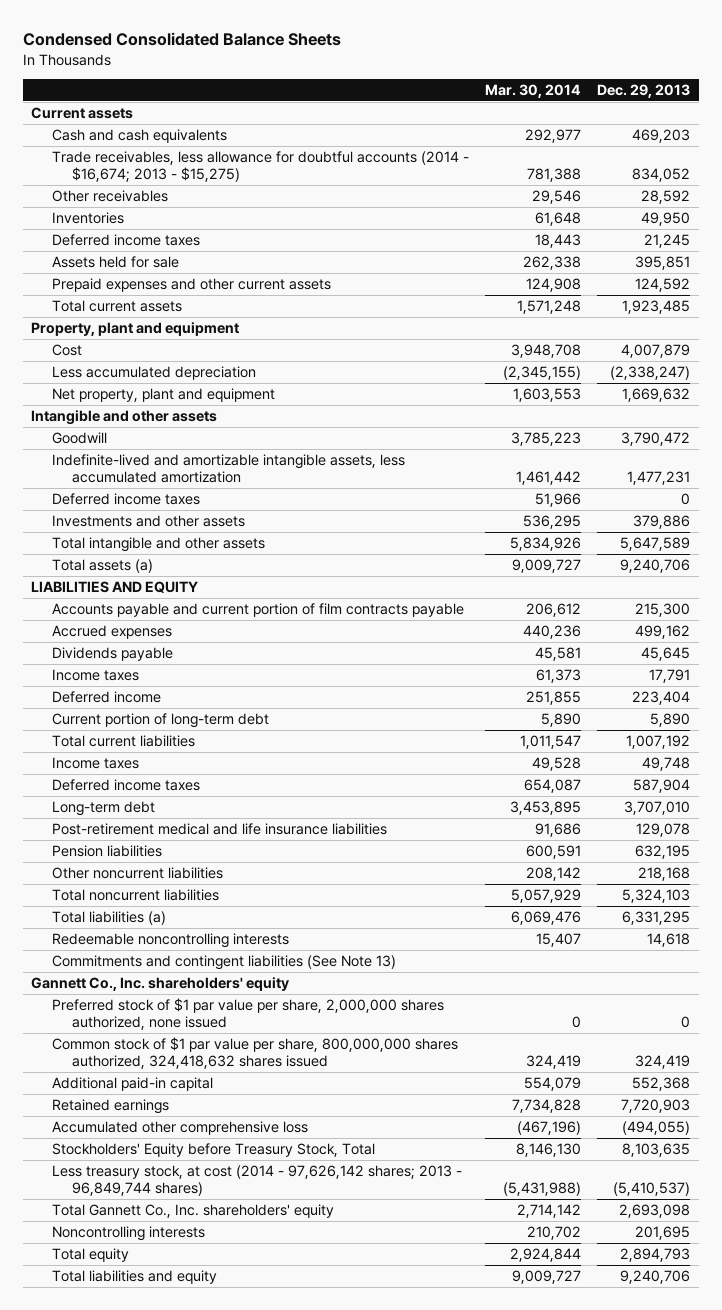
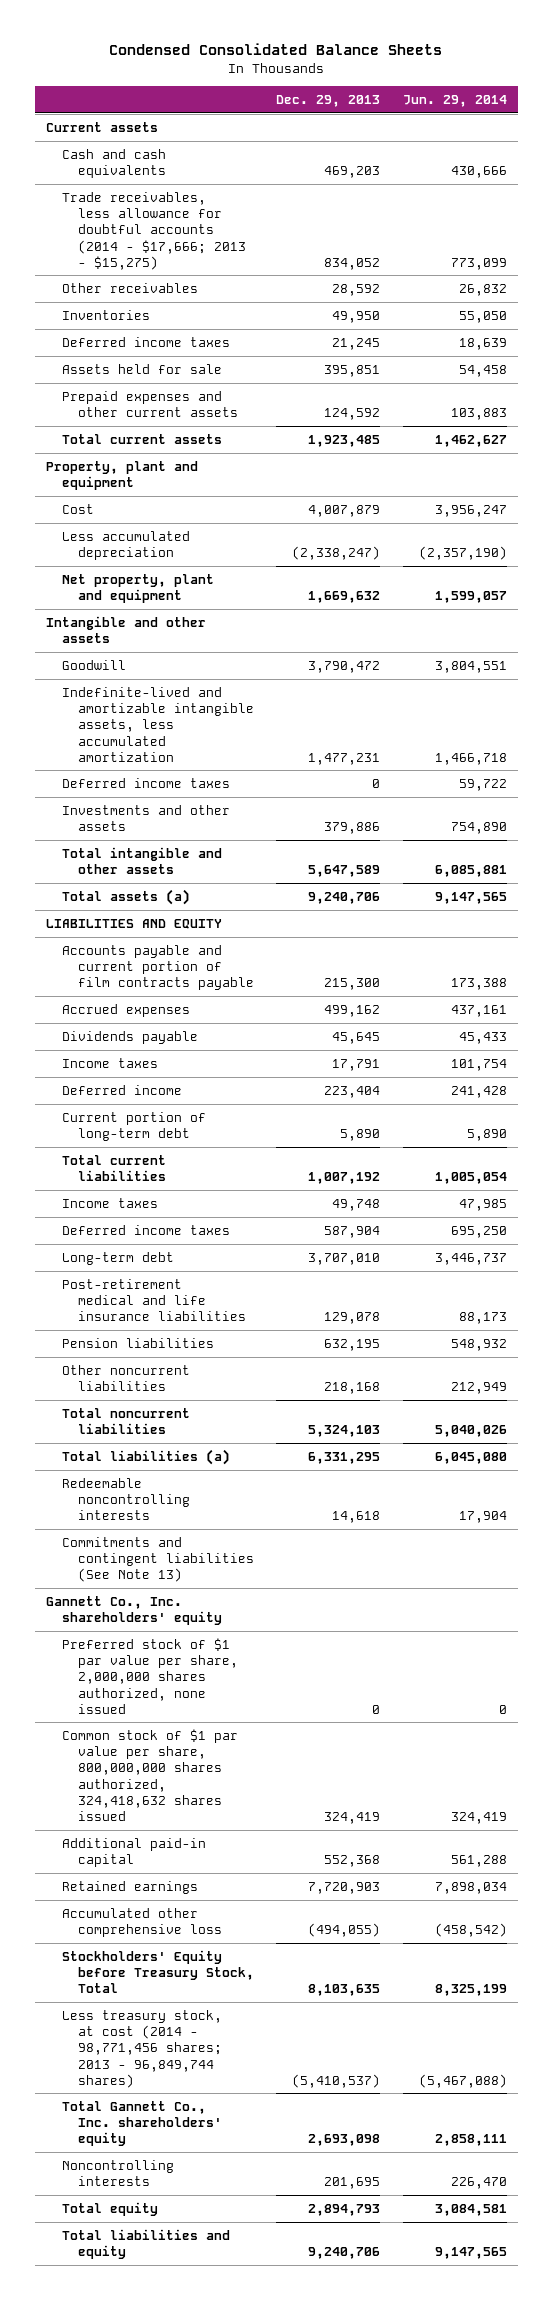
[484,83,581,98] Mar. 30, 2014 -> none
none -> [402,94,507,107] Jun. 29, 2014
[51,150,469,182] Trade receivables, less allowance for doubtful accounts (2014 - $16,674; 2013 - $15,275) -> [62,191,246,270] Trade receivables, less allowance for doubtful accounts (2014 - $17,666; 2013 - $15,275)
[51,1164,462,1196] Less treasury stock, at cost (2014 - 97,626,142 shares; 2013 - 96,849,744 shares) -> [62,2009,223,2088] Less treasury stock, at cost (2014 - 98,771,456 shares; 2013 - 96,849,744 shares)

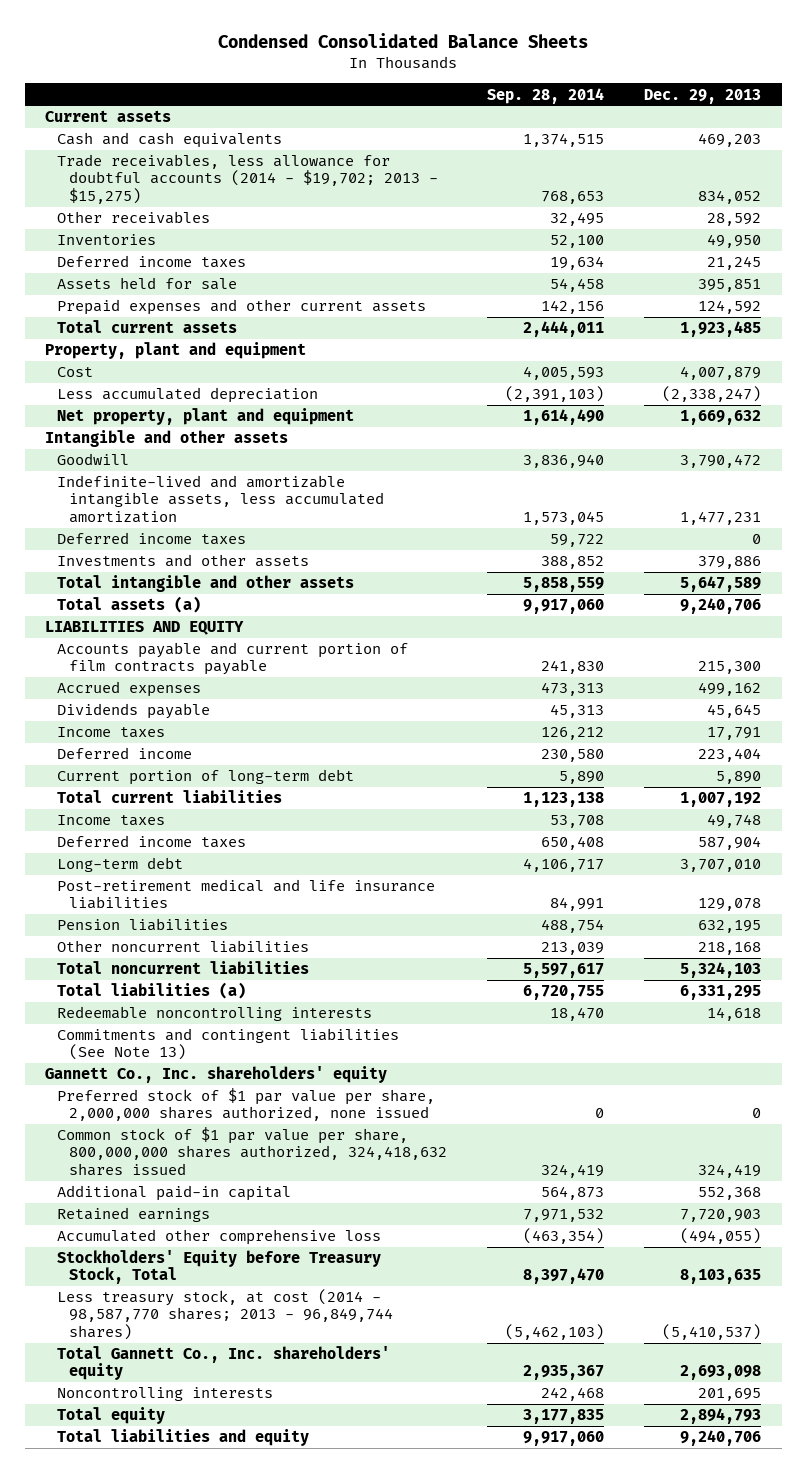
[402,94,507,107] Jun. 29, 2014 -> none
none -> [487,87,605,104] Sep. 28, 2014
[62,191,246,270] Trade receivables, less allowance for doubtful accounts (2014 - $17,666; 2013 - $15,275) -> [57,154,439,204] Trade receivables, less allowance for doubtful accounts (2014 - $19,702; 2013 - $15,275)
[62,2009,223,2088] Less treasury stock, at cost (2014 - 98,771,456 shares; 2013 - 96,849,744 shares) -> [57,1289,394,1340] Less treasury stock, at cost (2014 - 98,587,770 shares; 2013 - 96,849,744 shares)

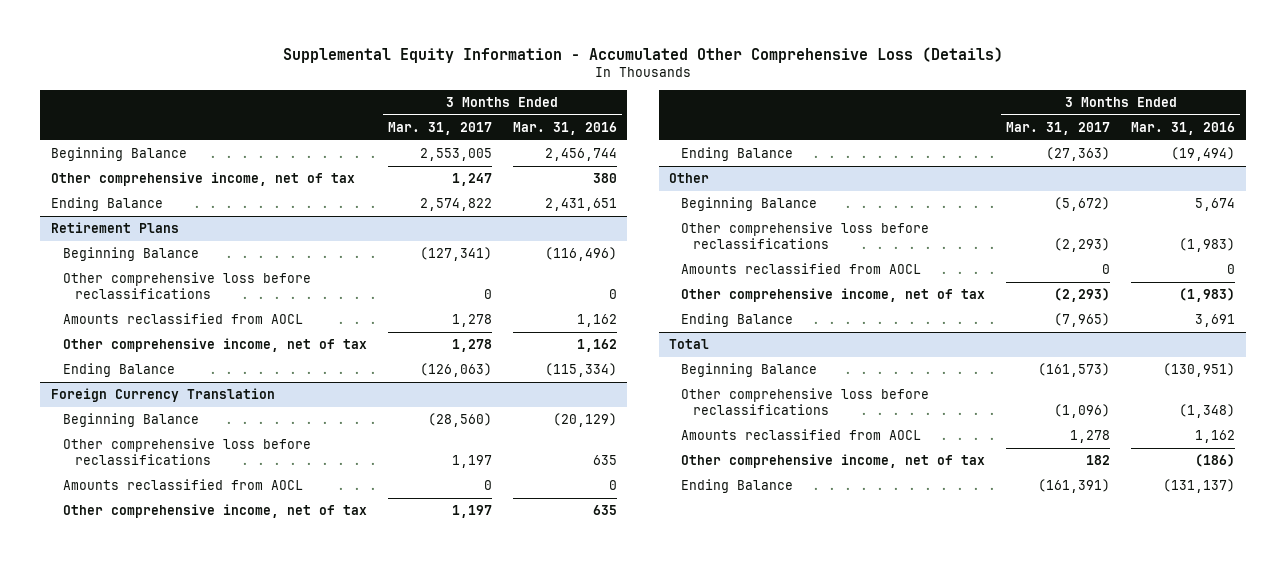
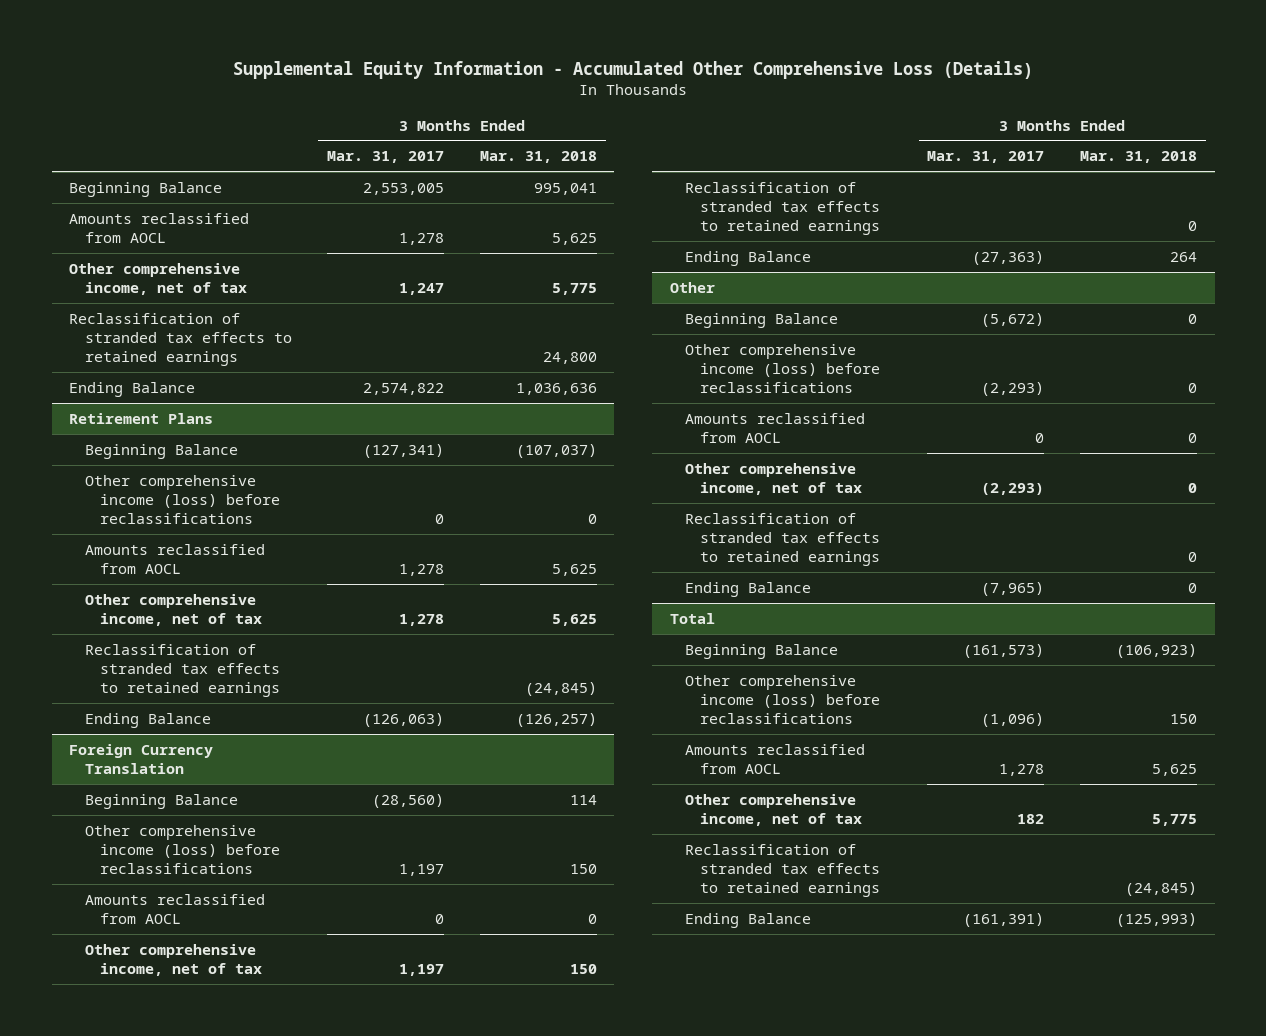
[512,121,617,135] Mar. 31, 2016 -> none
none -> [479,151,597,164] Mar. 31, 2018
none -> [69,212,250,243] Amounts reclassified from AOCL
none -> [69,312,292,367] Reclassification of stranded tax effects to retained earnings
[62,272,311,300] Other comprehensive loss before reclassifications -> [84,474,280,525] Other comprehensive income (loss) before reclassifications
none -> [84,643,280,698] Reclassification of stranded tax effects to retained earnings
[62,438,311,466] Other comprehensive loss before reclassifications -> [84,824,280,875] Other comprehensive income (loss) before reclassifications
none -> [684,181,881,236] Reclassification of stranded tax effects to retained earnings
[681,222,930,250] Other comprehensive loss before reclassifications -> [684,343,881,394] Other comprehensive income (loss) before reclassifications
none -> [684,512,881,567] Reclassification of stranded tax effects to retained earnings
[681,388,930,416] Other comprehensive loss before reclassifications -> [684,674,881,725] Other comprehensive income (loss) before reclassifications
none -> [684,843,881,898] Reclassification of stranded tax effects to retained earnings

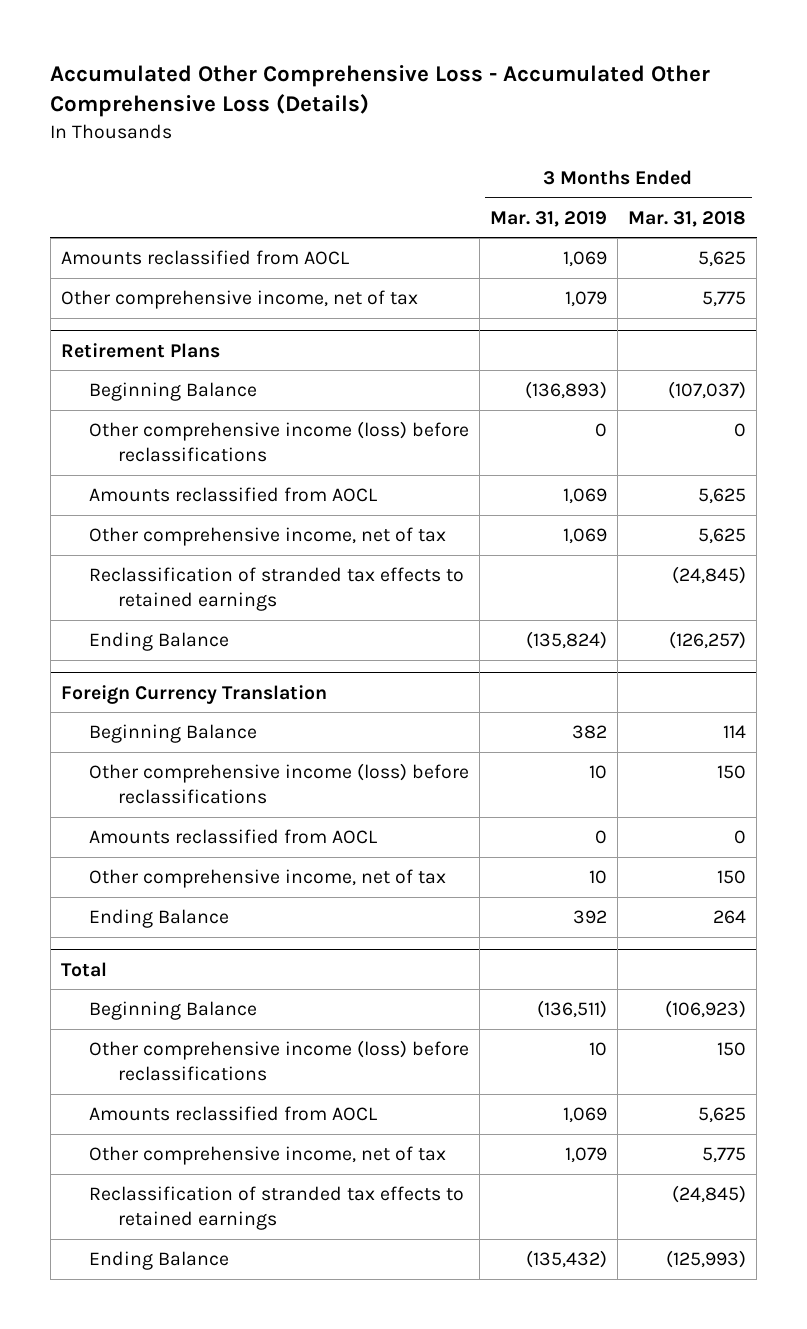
[233,60,1034,79] Supplemental Equity Information - Accumulated Other Comprehensive Loss (Details) -> [50,64,711,118] Accumulated Other Comprehensive Loss - Accumulated Other Comprehensive Loss (Details)
[327,151,445,164] Mar. 31, 2017 -> none
none -> [490,210,608,227] Mar. 31, 2019
[69,181,223,197] Beginning Balance -> none
[69,312,292,367] Reclassification of stranded tax effects to retained earnings -> none
[69,381,196,397] Ending Balance -> none
[684,181,881,236] Reclassification of stranded tax effects to retained earnings -> none
[669,281,715,293] Other -> none
[684,312,838,328] Beginning Balance -> none
[684,343,881,394] Other comprehensive income (loss) before reclassifications -> none
[684,412,865,443] Amounts reclassified from AOCL -> none
[684,462,863,495] Other comprehensive income, net of tax -> none
[684,512,881,567] Reclassification of stranded tax effects to retained earnings -> none
[684,581,811,597] Ending Balance -> none

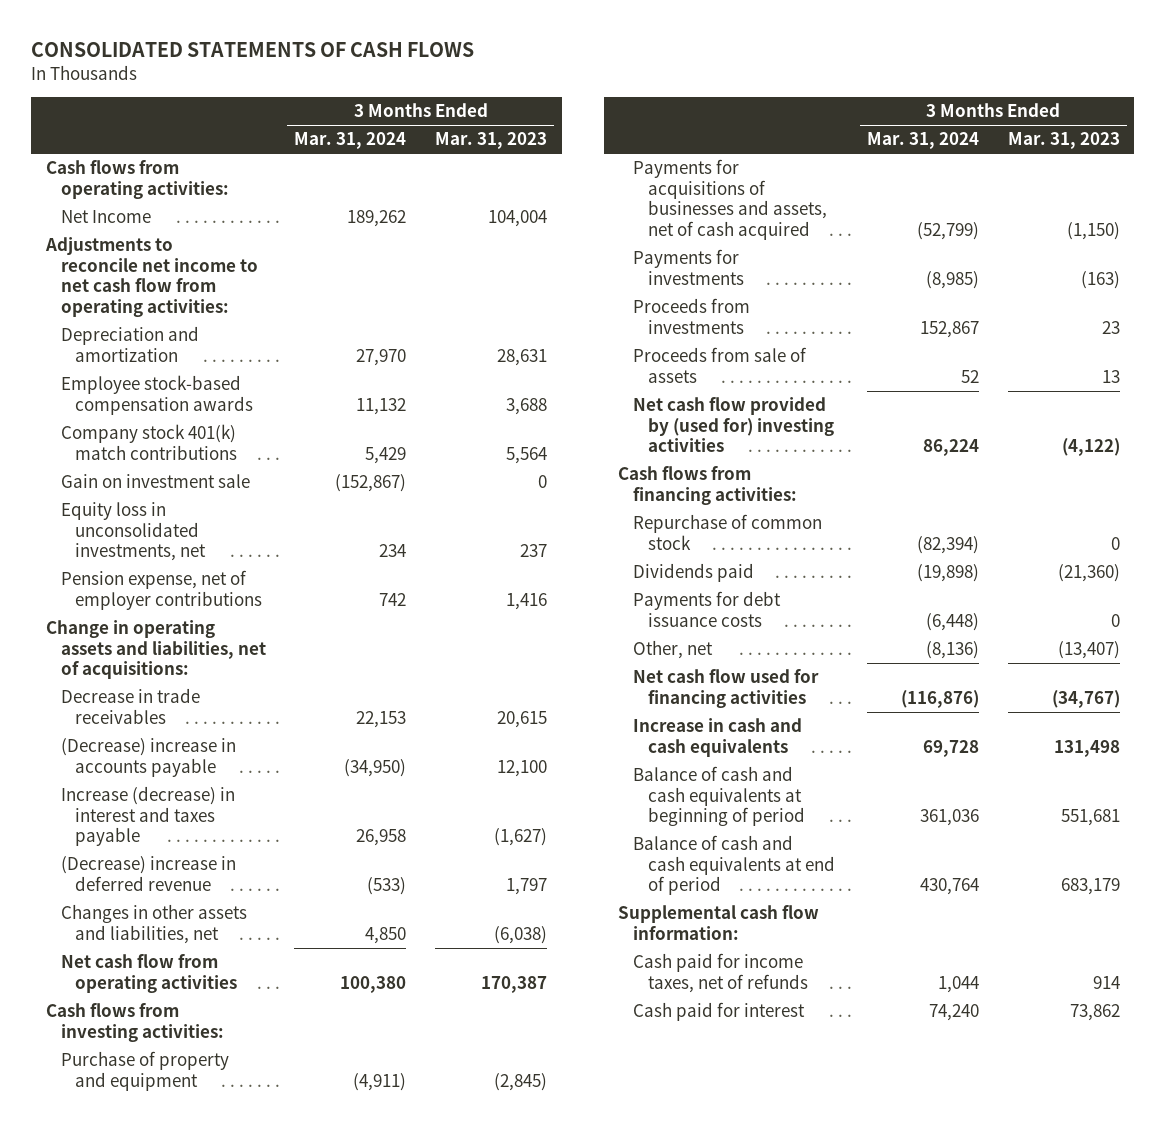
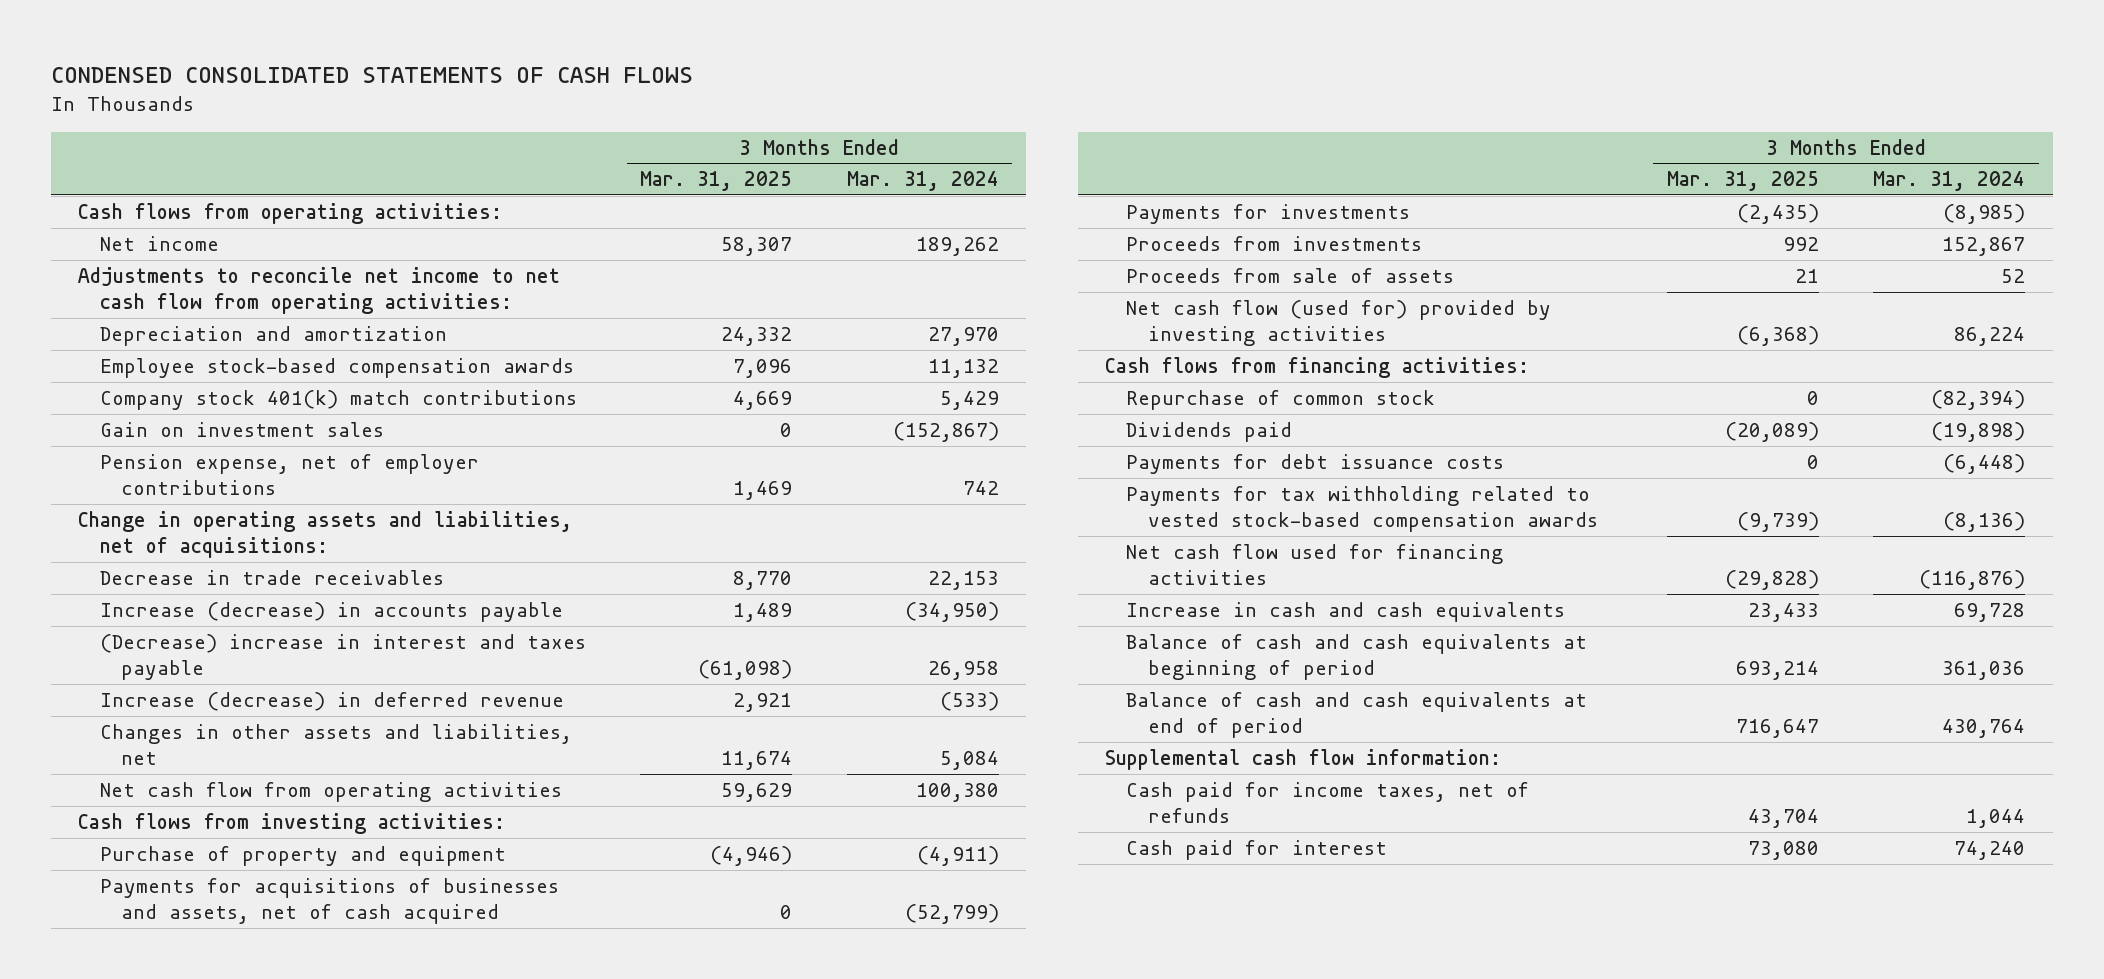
[31,42,475,58] CONSOLIDATED STATEMENTS OF CASH FLOWS -> [51,67,694,84] CONDENSED CONSOLIDATED STATEMENTS OF CASH FLOWS
[435,132,548,150] Mar. 31, 2023 -> none
none -> [640,171,793,192] Mar. 31, 2025
[60,210,151,224] Net Income -> [99,235,219,251] Net income
[60,502,207,562] Equity loss in unconsolidated investments, net -> none
[60,474,250,489] Gain on investment sale -> [99,421,384,437] Gain on investment sales
[60,738,236,777] (Decrease) increase in accounts payable -> [99,601,563,622] Increase (decrease) in accounts payable
[60,786,235,847] Increase (decrease) in interest and taxes payable -> [99,633,586,681] (Decrease) increase in interest and taxes payable
[60,856,236,891] (Decrease) increase in deferred revenue -> [99,691,564,711] Increase (decrease) in deferred revenue
[365,926,407,944] 4,850 -> [939,751,999,771] 5,084
[633,397,834,453] Net cash flow provided by (used for) investing activities -> [1126,299,1552,347] Net cash flow (used for) provided by investing activities
[633,640,714,660] Other, net -> [1126,485,1598,533] Payments for tax withholding related to vested stock-based compensation awards

